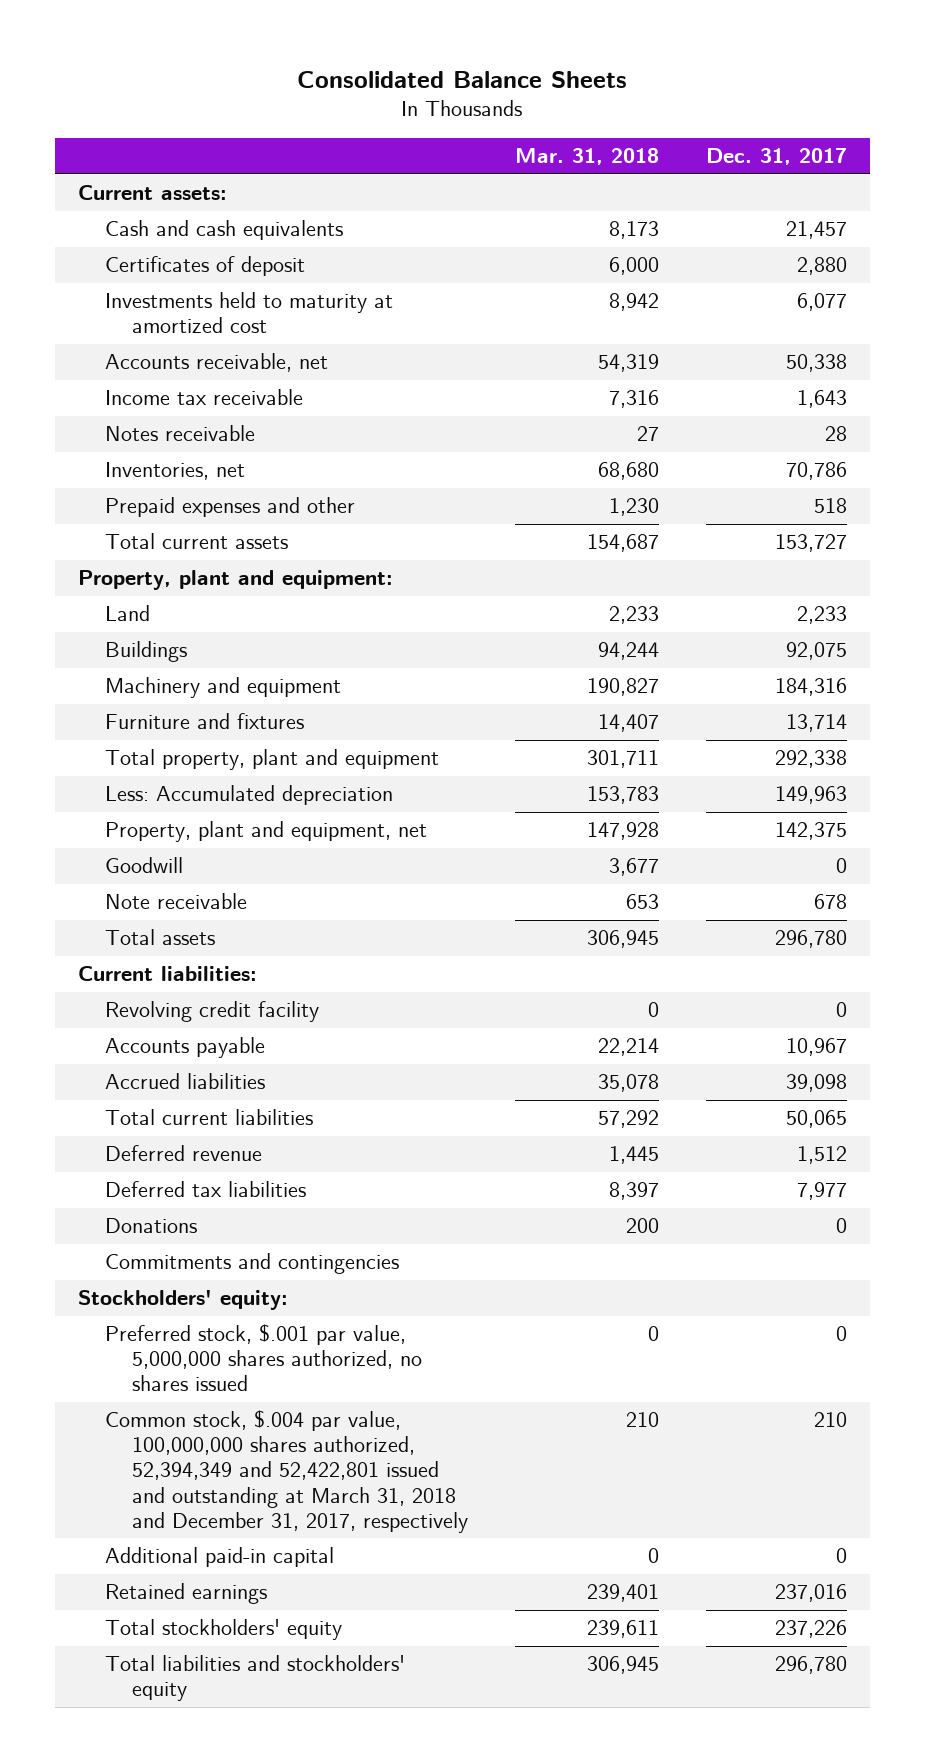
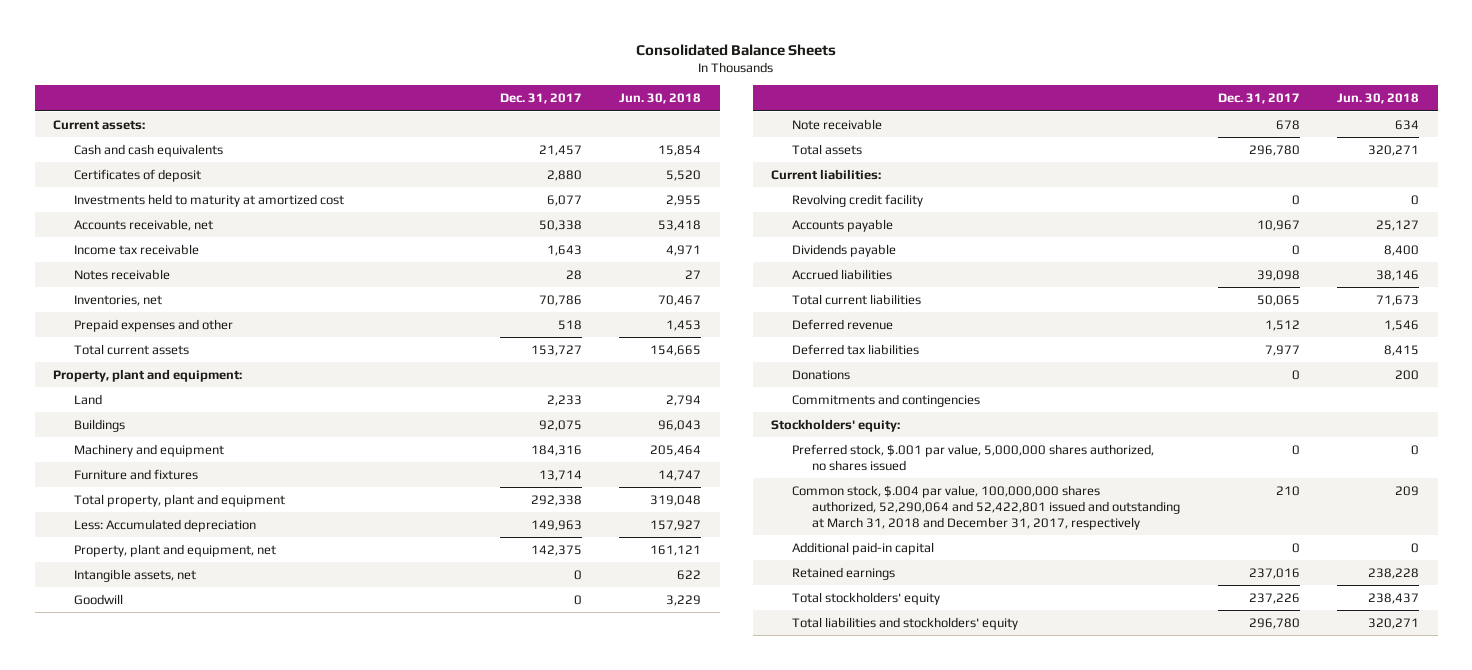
[514,148,659,166] Mar. 31, 2018 -> none
none -> [619,93,702,105] Jun. 30, 2018
none -> [73,568,196,582] Intangible assets, net
none -> [791,243,896,257] Dividends payable
[105,1410,469,1533] Common stock, $.004 par value, 100,000,000 shares authorized, 52,394,349 and 52,422,801 issued and outstanding at March 31, 2018 and December 31, 2017, respectively -> [791,484,1181,530] Common stock, $.004 par value, 100,000,000 shares authorized, 52,290,064 and 52,422,801 issued and outstanding at March 31, 2018 and December 31, 2017, respectively

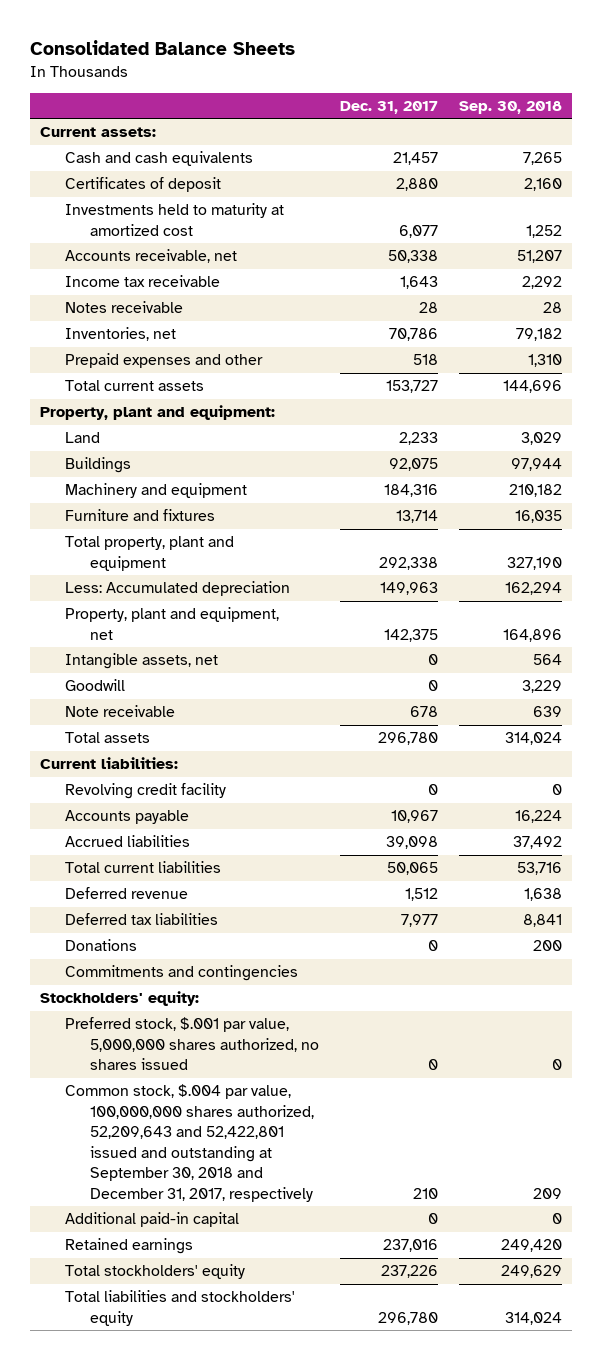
[619,93,702,105] Jun. 30, 2018 -> none
none -> [458,100,562,114] Sep. 30, 2018
[791,243,896,257] Dividends payable -> none
[791,484,1181,530] Common stock, $.004 par value, 100,000,000 shares authorized, 52,290,064 and 52,422,801 issued and outstanding at March 31, 2018 and December 31, 2017, respectively -> [65,1084,315,1202] Common stock, $.004 par value, 100,000,000 shares authorized, 52,209,643 and 52,422,801 issued and outstanding at September 30, 2018 and December 31, 2017, respectively

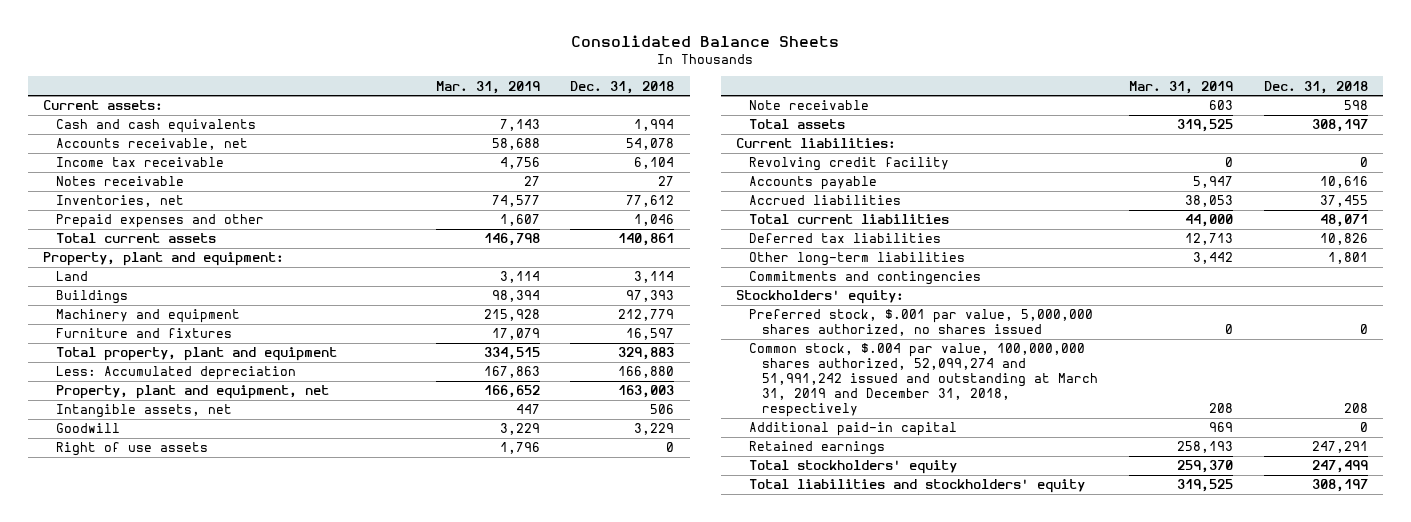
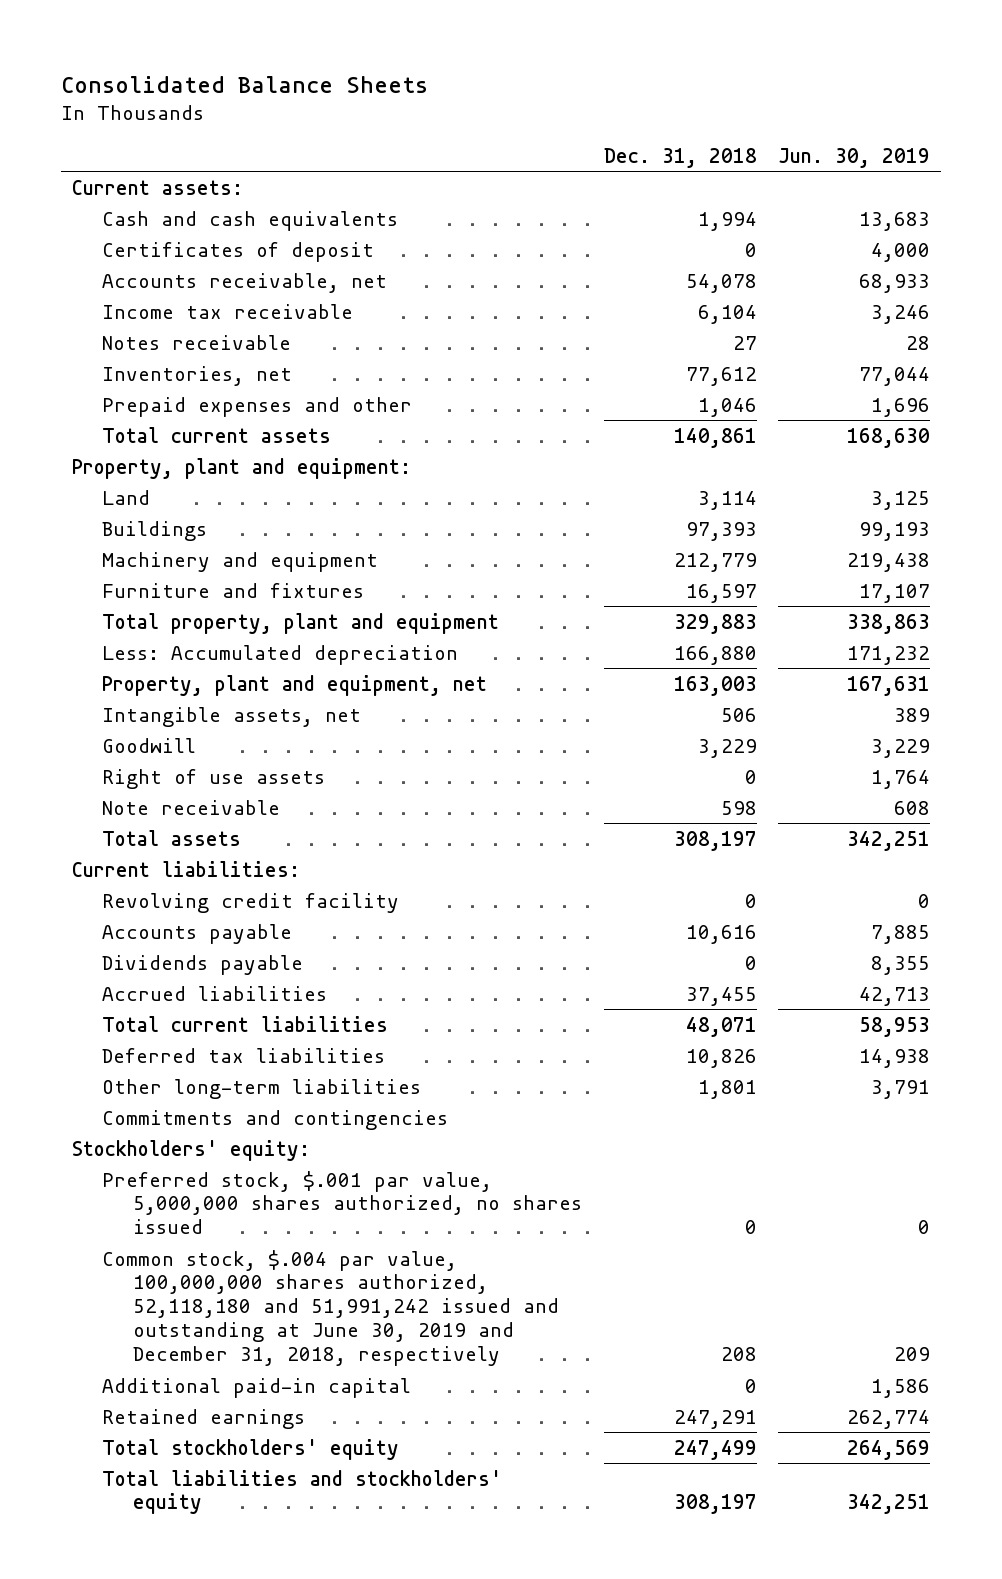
[435,80,540,94] Mar. 31, 2019 -> none
none -> [778,147,931,168] Jun. 30, 2019
none -> [102,241,375,262] Certificates of deposit
none -> [102,954,304,975] Dividends payable
[749,343,1099,418] Common stock, $.004 par value, 100,000,000 shares authorized, 52,099,274 and 51,991,242 issued and outstanding at March 31, 2019 and December 31, 2018, respectively -> [102,1249,559,1367] Common stock, $.004 par value, 100,000,000 shares authorized, 52,118,180 and 51,991,242 issued and outstanding at June 30, 2019 and December 31, 2018, respectively

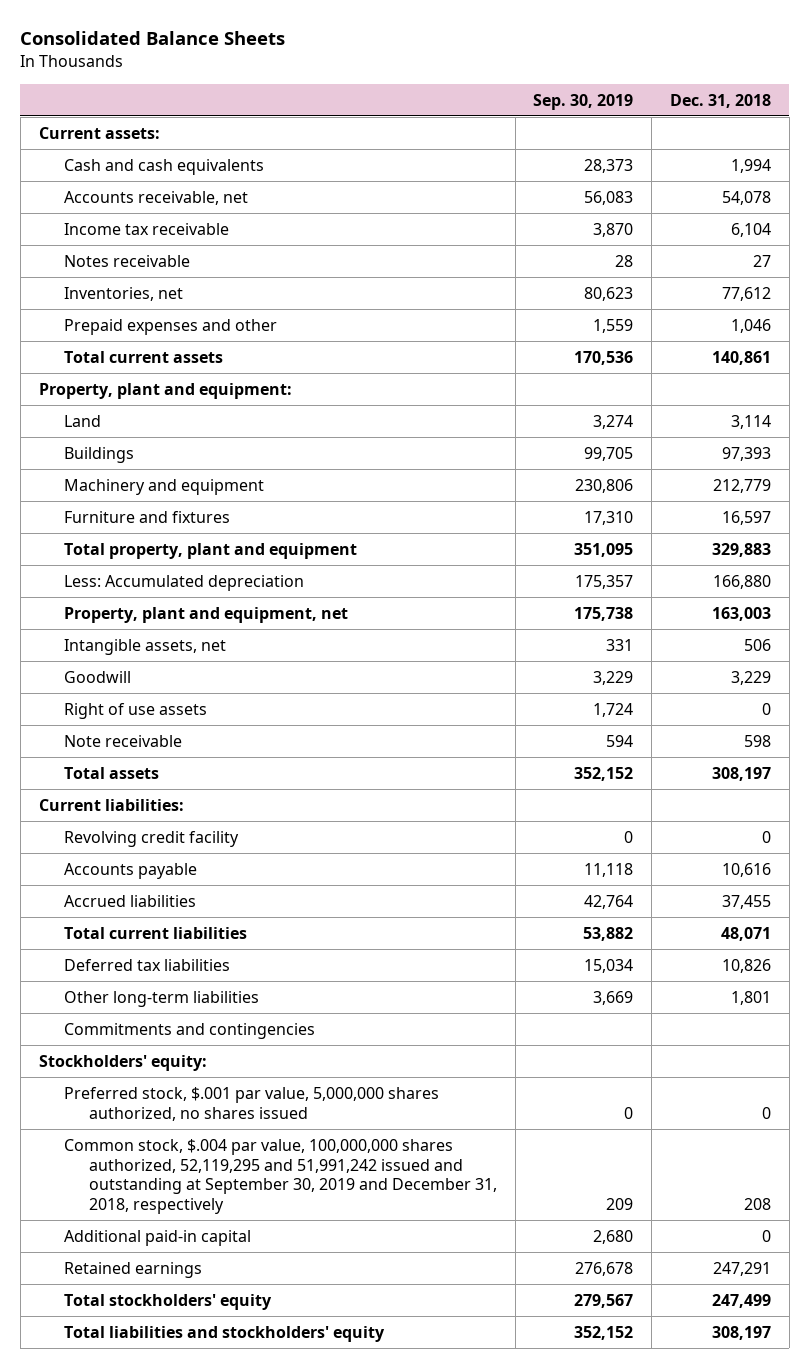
[778,147,931,168] Jun. 30, 2019 -> none
none -> [533,93,634,110] Sep. 30, 2019
[102,241,375,262] Certificates of deposit -> none
[102,954,304,975] Dividends payable -> none
[102,1249,559,1367] Common stock, $.004 par value, 100,000,000 shares authorized, 52,118,180 and 51,991,242 issued and outstanding at June 30, 2019 and December 31, 2018, respectively -> [63,1138,497,1215] Common stock, $.004 par value, 100,000,000 shares authorized, 52,119,295 and 51,991,242 issued and outstanding at September 30, 2019 and December 31, 2018, respectively

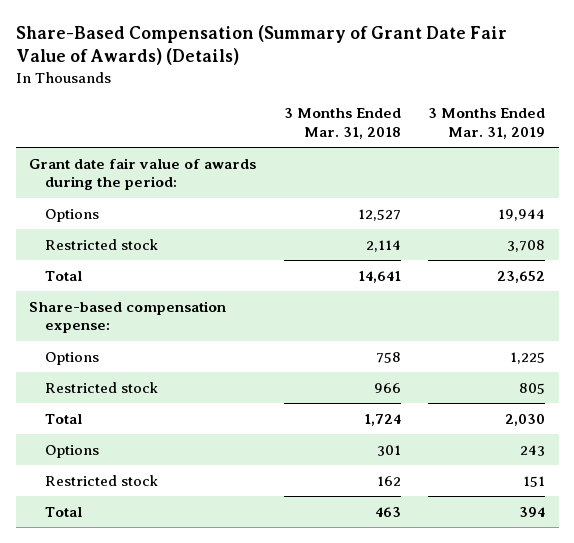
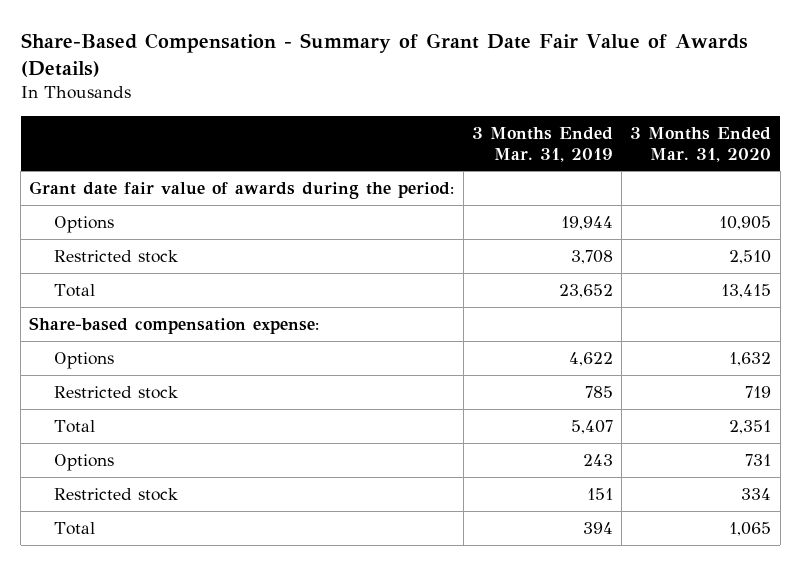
[15,24,507,66] Share-Based Compensation (Summary of Grant Date Fair Value of Awards) (Details) -> [20,32,748,77] Share-Based Compensation - Summary of Grant Date Fair Value of Awards (Details)
[283,108,401,140] 3 Months Ended Mar. 31, 2018 -> none
none -> [630,126,772,162] 3 Months Ended Mar. 31, 2020
[509,351,545,364] 1,225 -> [568,351,613,366] 4,622
[518,382,545,394] 805 -> [584,385,613,398] 785
[504,413,545,426] 2,030 -> [570,419,613,434] 5,407

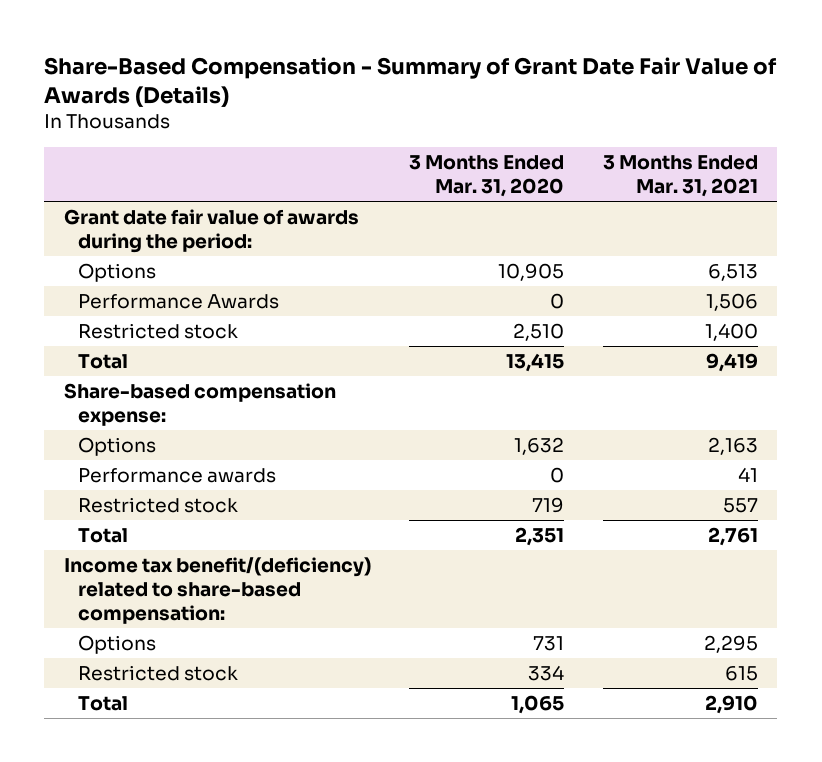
[471,126,613,162] 3 Months Ended Mar. 31, 2019 -> none
none -> [603,154,759,198] 3 Months Ended Mar. 31, 2021
none -> [77,293,279,309] Performance Awards
none -> [77,467,276,483] Performance awards
none -> [63,556,371,625] Income tax benefit/(deficiency) related to share-based compensation:

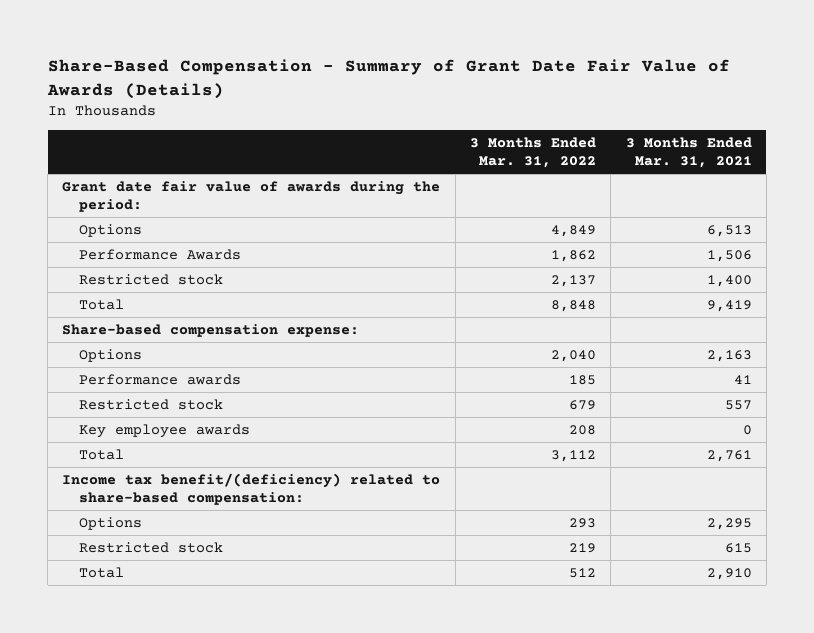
[409,154,565,198] 3 Months Ended Mar. 31, 2020 -> none
none -> [469,137,596,169] 3 Months Ended Mar. 31, 2022
none -> [78,423,250,438] Key employee awards

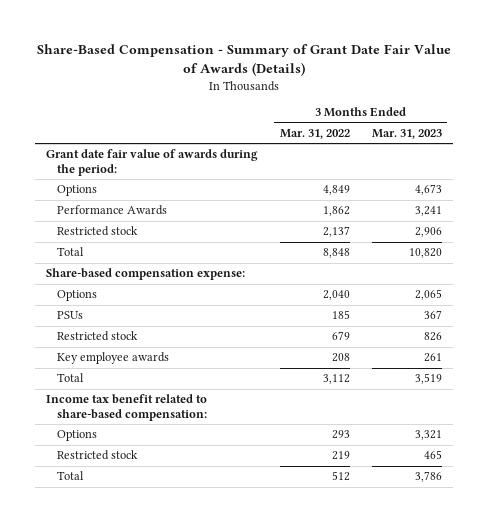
[625,137,752,169] 3 Months Ended Mar. 31, 2021 -> none
none -> [371,129,442,140] Mar. 31, 2023
[78,373,241,385] Performance awards -> [57,311,84,320] PSUs
[62,472,441,505] Income tax benefit/(deficiency) related to share-based compensation: -> [45,394,208,422] Income tax benefit related to share-based compensation:

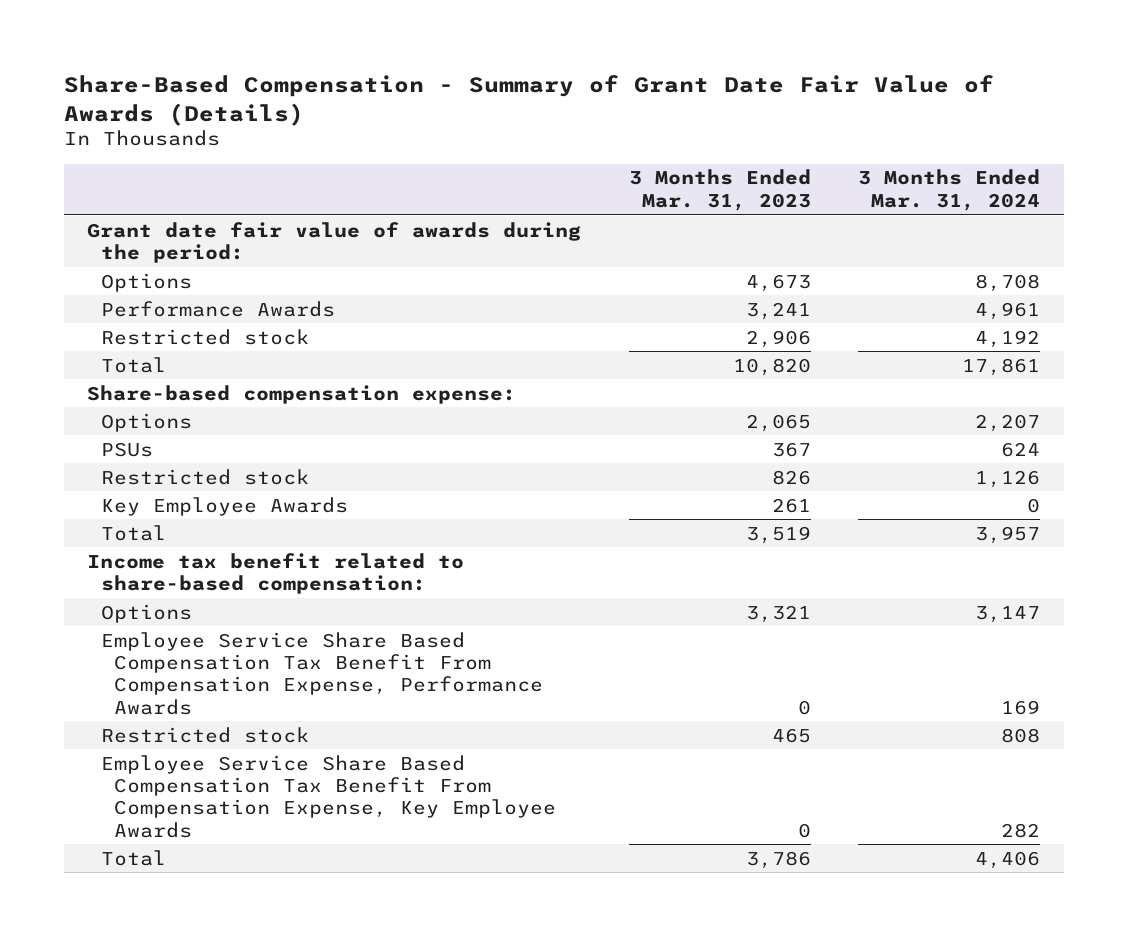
[279,129,350,140] Mar. 31, 2022 -> none
none -> [858,169,1041,211] 3 Months Ended Mar. 31, 2024
[57,352,170,365] Key employee awards -> [100,496,348,516] Key Employee Awards
none -> [100,631,544,715] Employee Service Share Based Compensation Tax Benefit From Compensation Expense, Performance Awards
none -> [100,754,557,838] Employee Service Share Based Compensation Tax Benefit From Compensation Expense, Key Employee Awards

